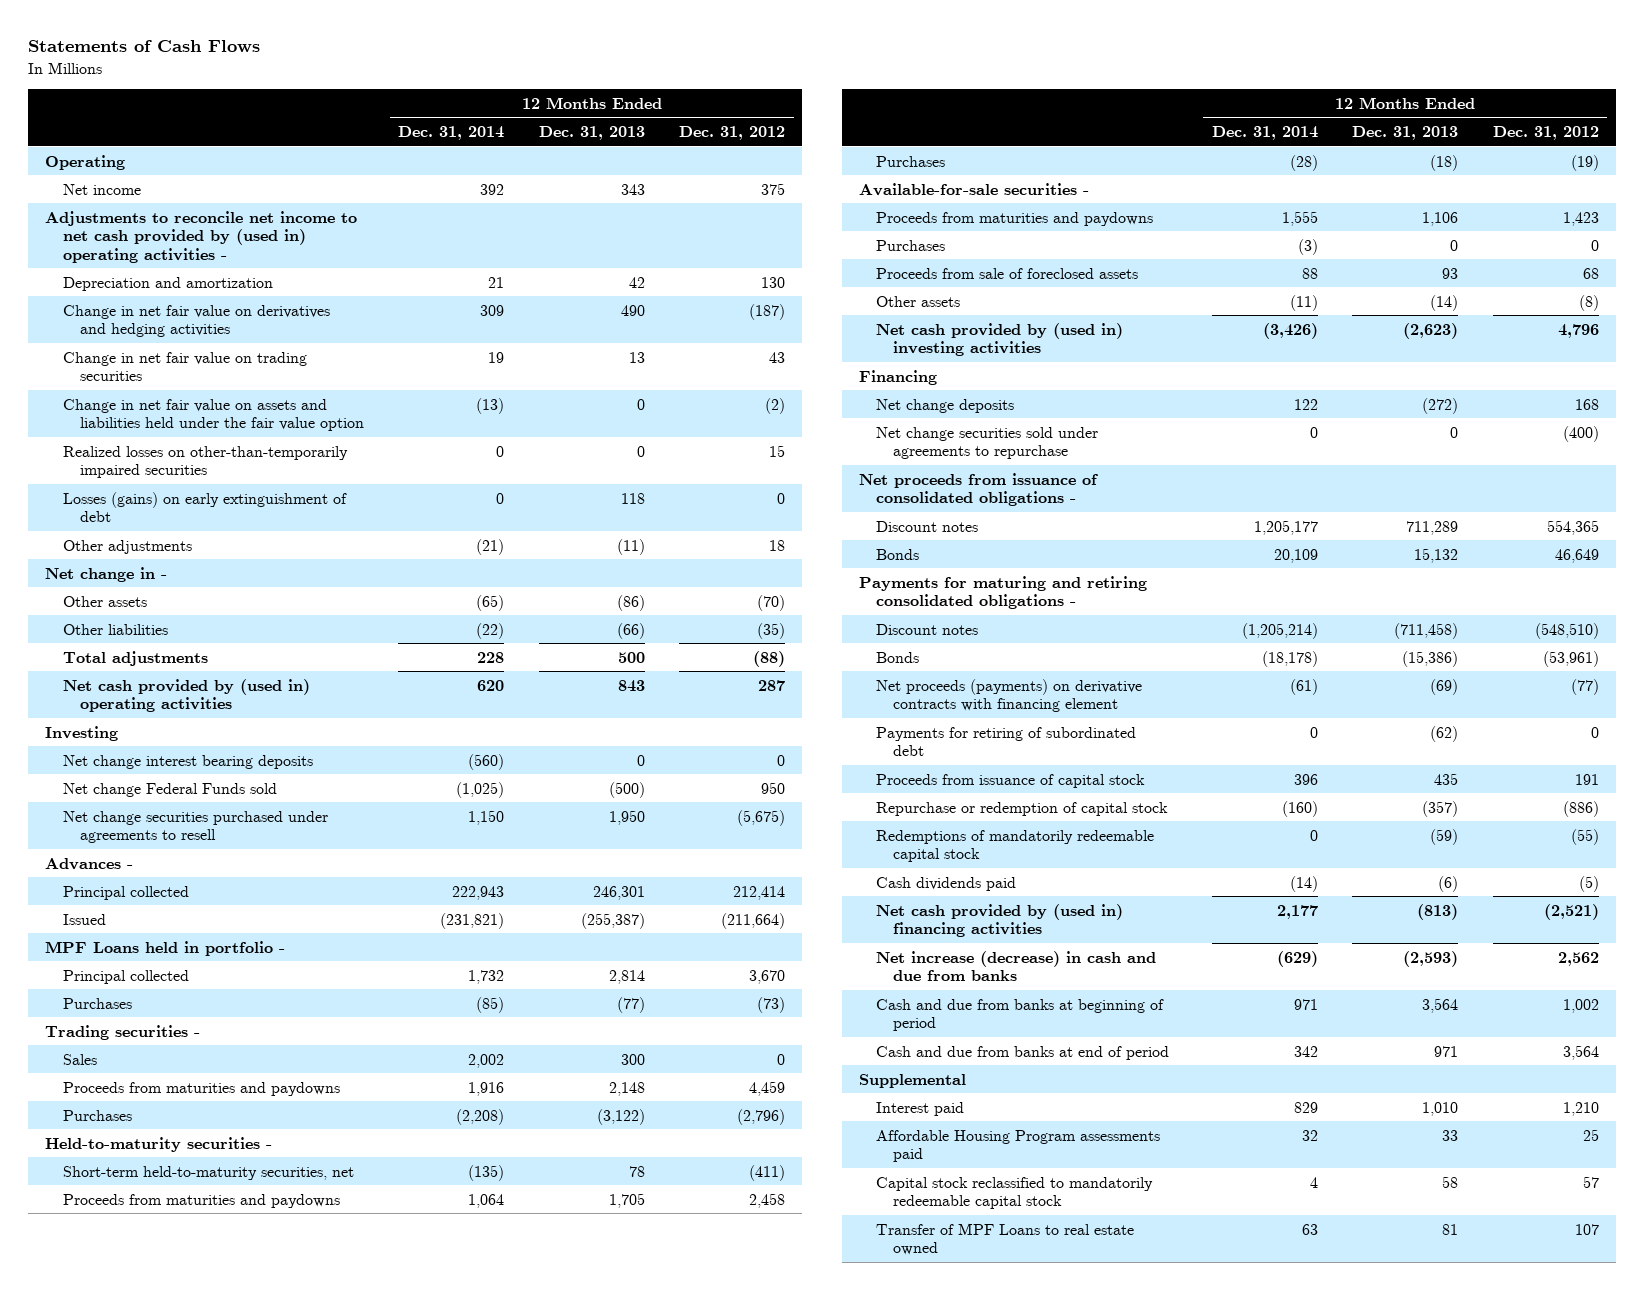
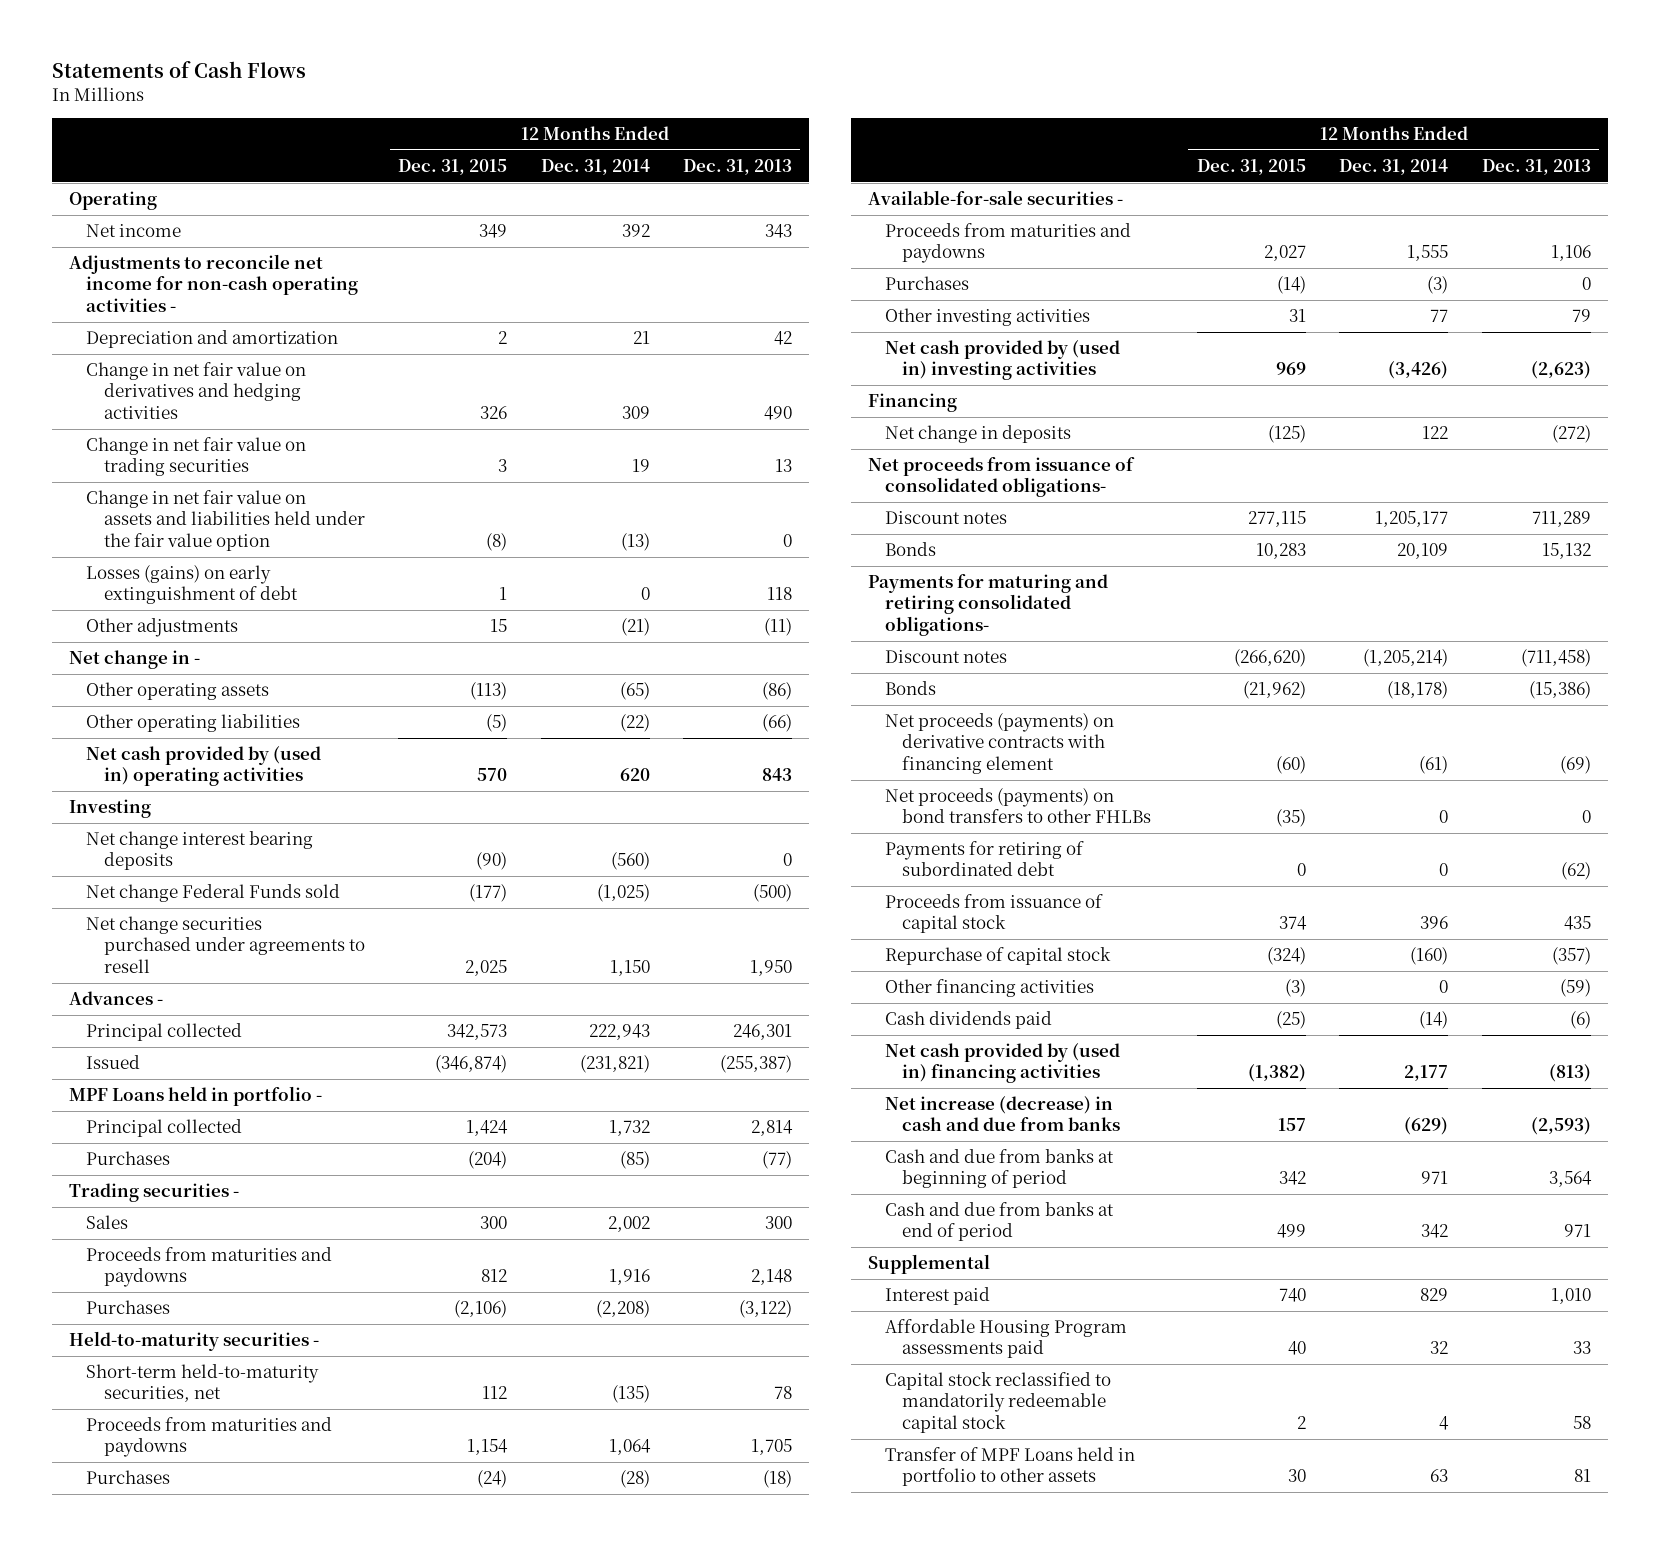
[679,126,786,141] Dec. 31, 2012 -> none
none -> [398,158,508,175] Dec. 31, 2015
[45,210,358,263] Adjustments to reconcile net income to net cash provided by (used in) operating activities - -> [68,254,359,312] Adjustments to reconcile net income for non-cash operating activities -
[62,445,348,479] Realized losses on other-than-temporarily impaired securities -> none
[62,650,208,666] Total adjustments -> none
[62,595,147,607] Other assets -> [86,682,270,701] Other operating assets
[62,623,168,635] Other liabilities -> [86,714,301,733] Other operating liabilities
[876,267,1139,279] Proceeds from sale of foreclosed assets -> none
[876,295,961,307] Other assets -> none
none -> [884,308,1090,327] Other investing activities
[876,426,1099,460] Net change securities sold under agreements to repurchase -> none
[876,398,1015,413] Net change deposits -> [884,425,1071,444] Net change in deposits
[858,472,1098,507] Net proceeds from issuance of consolidated obligations - -> [867,457,1135,498] Net proceeds from issuance of consolidated obligations-
[858,575,1147,610] Payments for maturing and retiring consolidated obligations - -> [867,574,1108,636] Payments for maturing and retiring consolidated obligations-
none -> [884,788,1152,824] Net proceeds (payments) on bond transfers to other FHLBs
[876,829,1155,863] Redemptions of mandatorily redeemable capital stock -> none
[876,801,1169,816] Repurchase or redemption of capital stock -> [884,947,1111,966] Repurchase of capital stock
none -> [884,979,1094,998] Other financing activities
[876,1222,1135,1256] Transfer of MPF Loans to real estate owned -> [884,1447,1135,1487] Transfer of MPF Loans held in portfolio to other assets

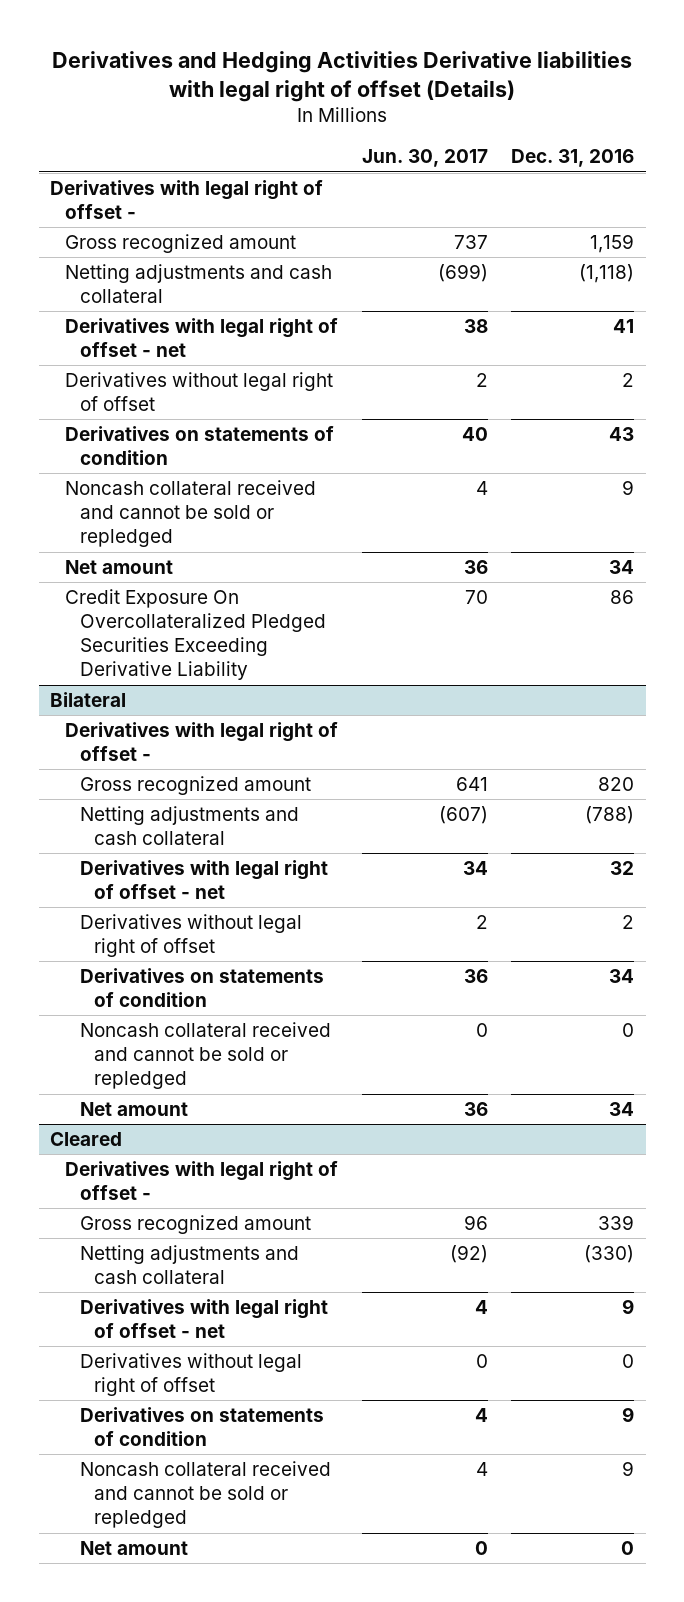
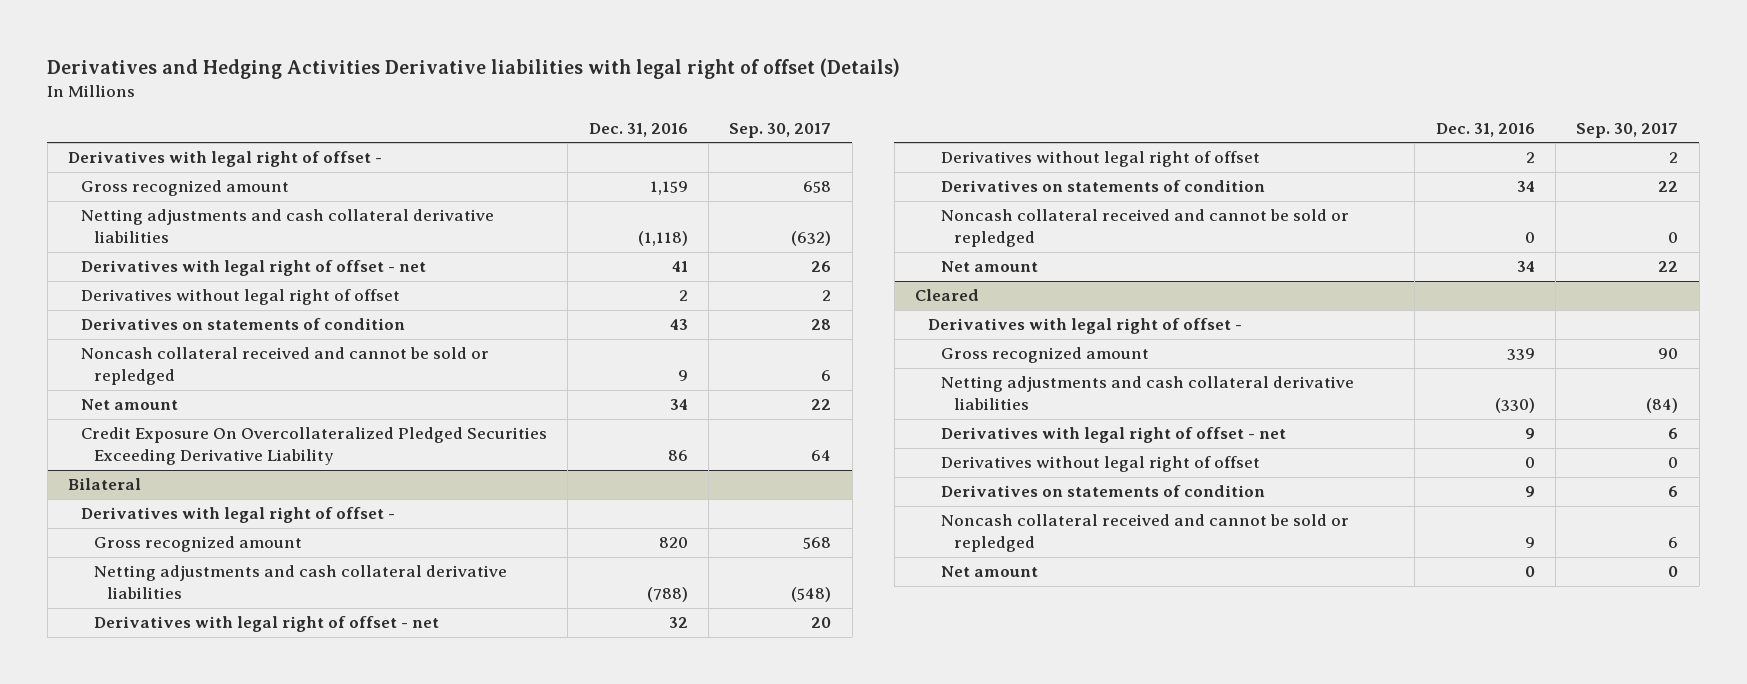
[361,149,488,168] Jun. 30, 2017 -> none
none -> [729,122,832,138] Sep. 30, 2017
[65,264,333,304] Netting adjustments and cash collateral -> [81,209,495,244] Netting adjustments and cash collateral derivative liabilities
[79,806,299,846] Netting adjustments and cash collateral -> [93,565,507,600] Netting adjustments and cash collateral derivative liabilities
[79,1245,299,1285] Netting adjustments and cash collateral -> [940,376,1354,411] Netting adjustments and cash collateral derivative liabilities

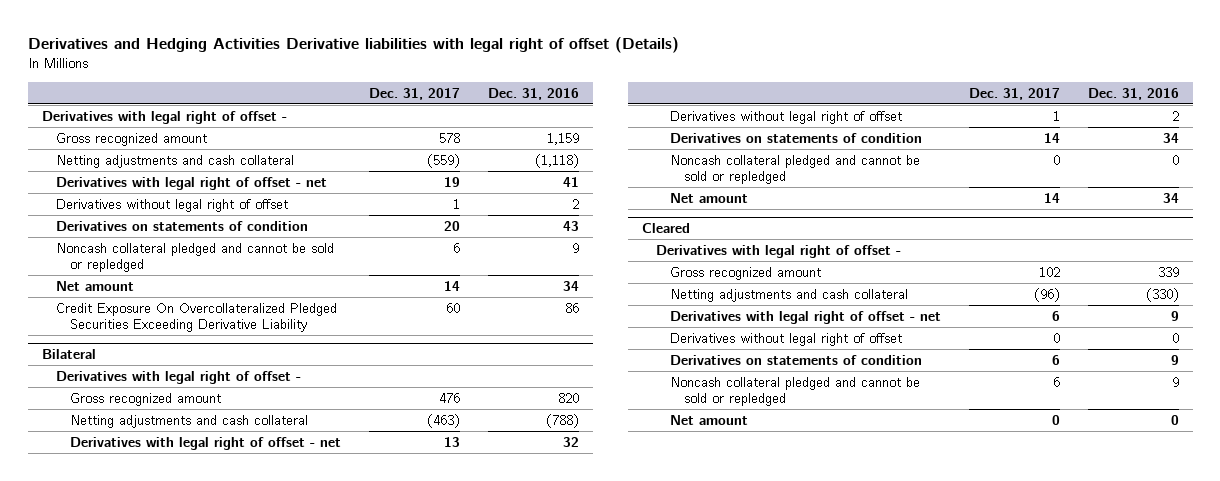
[729,122,832,138] Sep. 30, 2017 -> none
none -> [368,87,460,100] Dec. 31, 2017
[81,209,495,244] Netting adjustments and cash collateral derivative liabilities -> [55,154,294,168] Netting adjustments and cash collateral
[81,347,490,386] Noncash collateral received and cannot be sold or repledged -> [55,242,334,273] Noncash collateral pledged and cannot be sold or repledged
[93,565,507,600] Netting adjustments and cash collateral derivative liabilities -> [69,414,308,428] Netting adjustments and cash collateral
[940,209,1349,248] Noncash collateral received and cannot be sold or repledged -> [669,154,920,185] Noncash collateral pledged and cannot be sold or repledged
[940,376,1354,411] Netting adjustments and cash collateral derivative liabilities -> [669,288,908,302] Netting adjustments and cash collateral
[940,514,1349,553] Noncash collateral received and cannot be sold or repledged -> [669,376,920,407] Noncash collateral pledged and cannot be sold or repledged

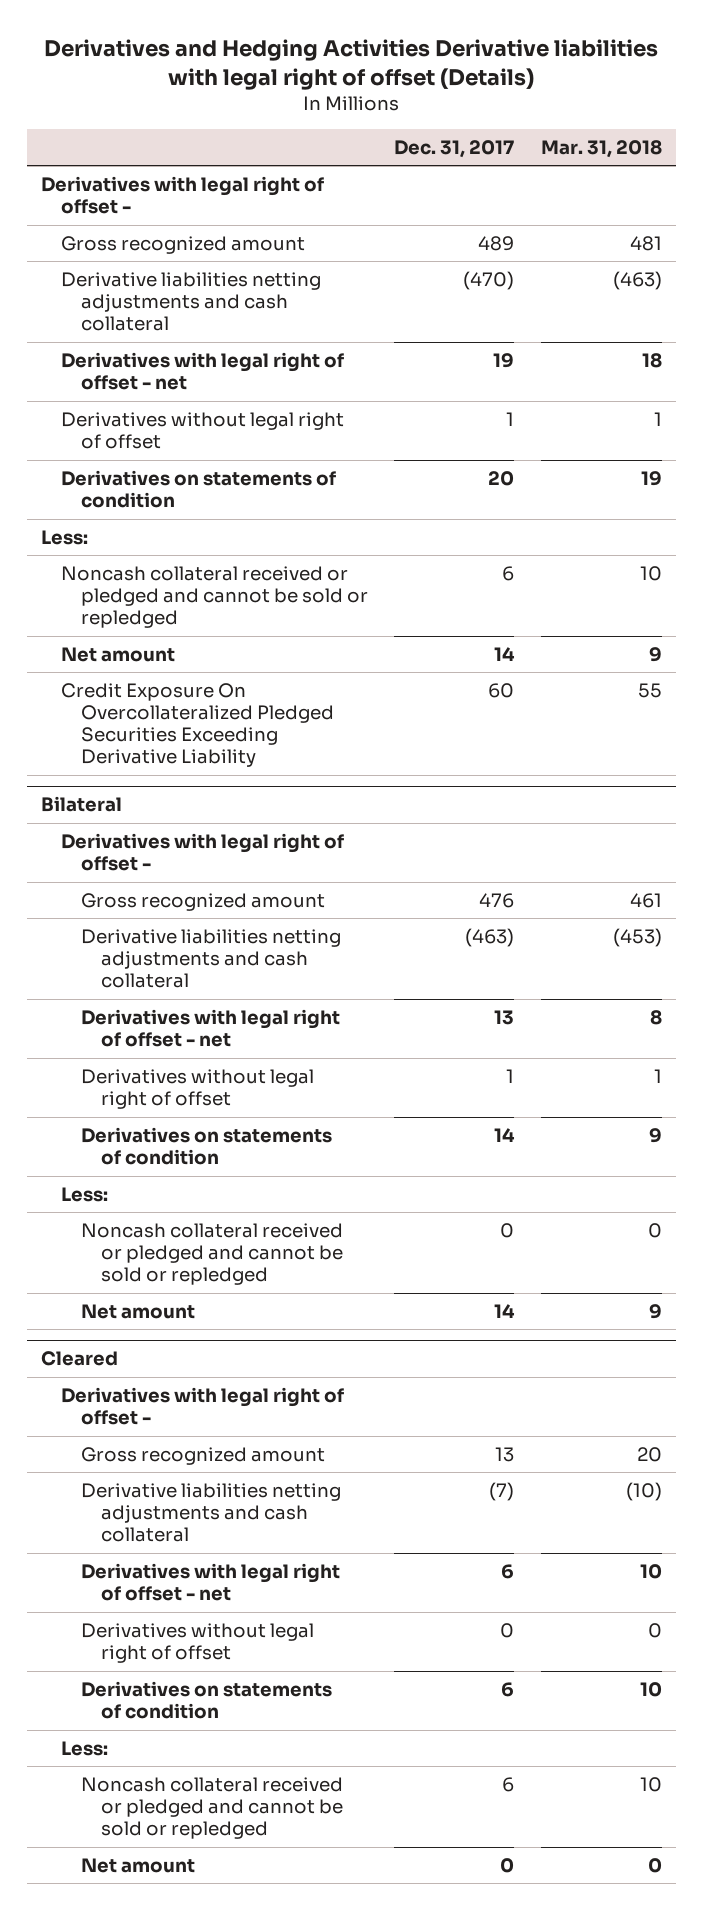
[487,87,579,100] Dec. 31, 2016 -> none
none -> [541,139,663,158] Mar. 31, 2018
[438,132,460,143] 578 -> [478,236,515,252] 489
[55,154,294,168] Netting adjustments and cash collateral -> [60,272,321,332] Derivative liabilities netting adjustments and cash collateral
[426,153,460,168] (559) -> [463,271,515,291] (470)
none -> [40,530,88,546] Less:
[55,242,334,273] Noncash collateral pledged and cannot be sold or repledged -> [60,566,368,629] Noncash collateral received or pledged and cannot be sold or repledged
[69,414,308,428] Netting adjustments and cash collateral -> [80,929,341,989] Derivative liabilities netting adjustments and cash collateral
none -> [60,1187,108,1203] Less:
[669,154,920,185] Noncash collateral pledged and cannot be sold or repledged -> [80,1223,343,1286] Noncash collateral received or pledged and cannot be sold or repledged
[1038,266,1060,277] 102 -> [495,1447,515,1463] 13
[669,288,908,302] Netting adjustments and cash collateral -> [80,1483,341,1543] Derivative liabilities netting adjustments and cash collateral
[1033,287,1060,302] (96) -> [489,1482,515,1502] (7)
none -> [60,1741,108,1757] Less:
[669,376,920,407] Noncash collateral pledged and cannot be sold or repledged -> [80,1777,343,1840] Noncash collateral received or pledged and cannot be sold or repledged

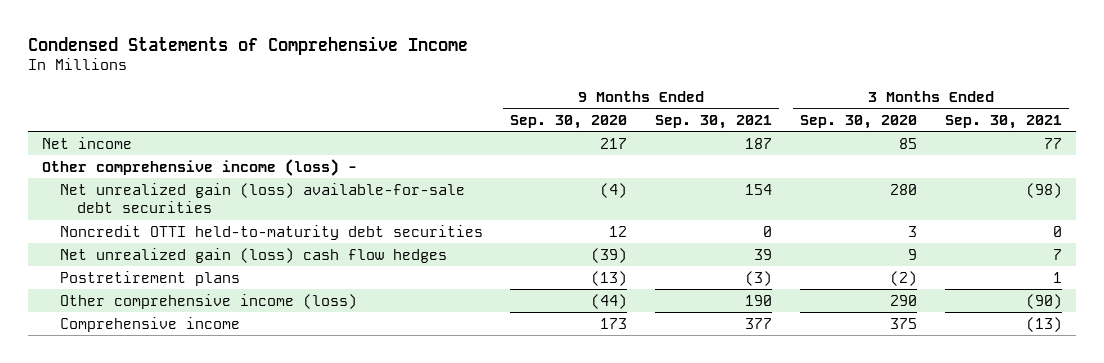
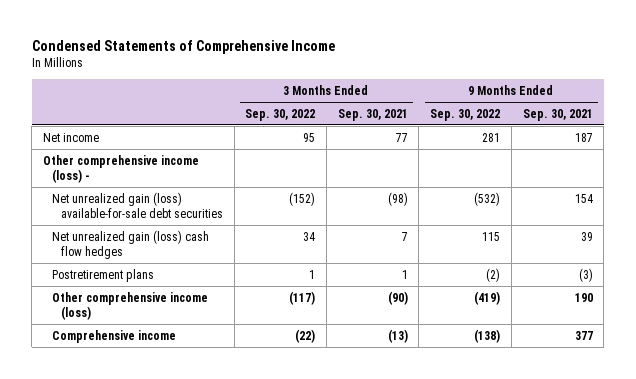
[510,114,628,129] Sep. 30, 2020 -> none
[800,114,918,129] Sep. 30, 2020 -> none
none -> [245,108,316,121] Sep. 30, 2022
none -> [430,108,501,121] Sep. 30, 2022
[59,224,483,240] Noncredit OTTI held-to-maturity debt securities -> none

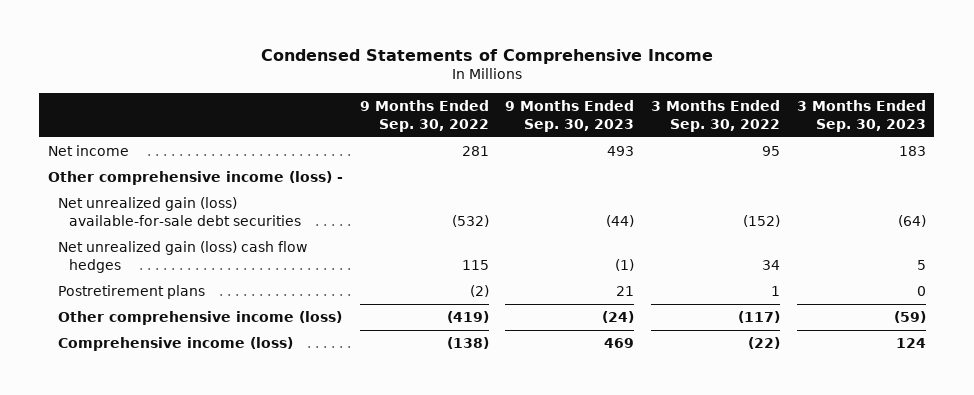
[337,108,408,121] Sep. 30, 2021 -> none
[522,108,593,121] Sep. 30, 2021 -> none
none -> [505,100,635,132] 9 Months Ended Sep. 30, 2023
none -> [797,100,927,132] 3 Months Ended Sep. 30, 2023
[51,329,176,343] Comprehensive income -> [58,337,294,352] Comprehensive income (loss)

